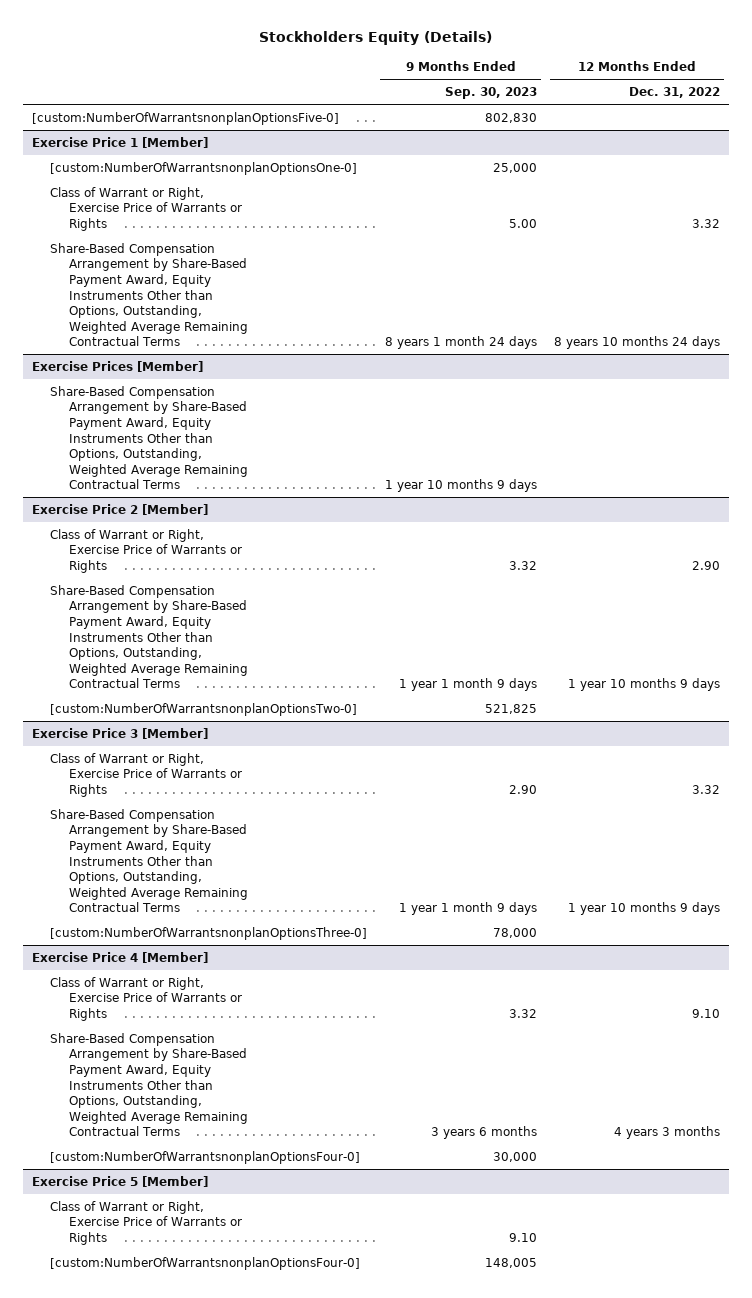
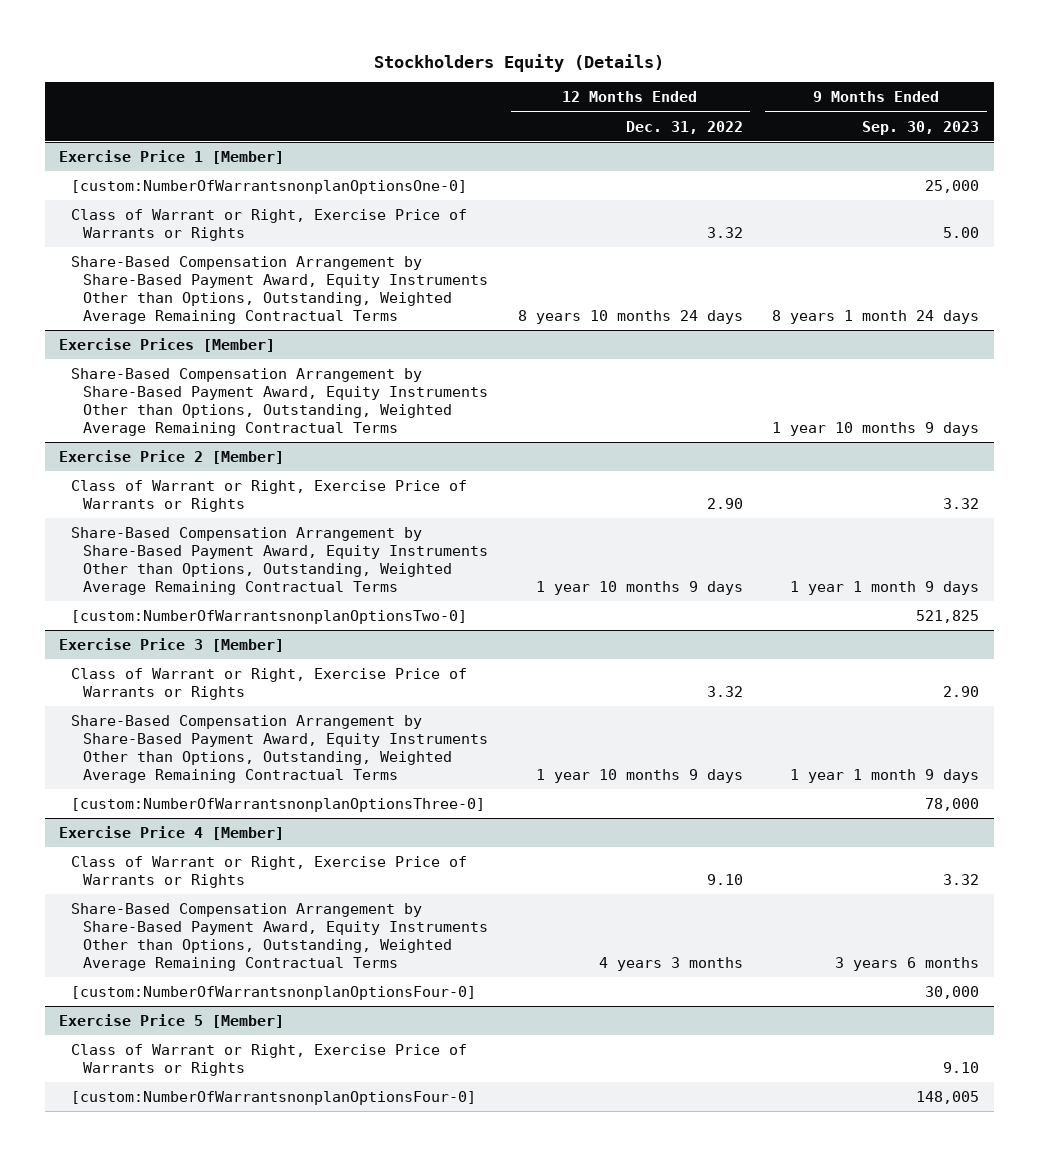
[31,111,339,125] [custom:NumberOfWarrantsnonplanOptionsFive-0] -> none

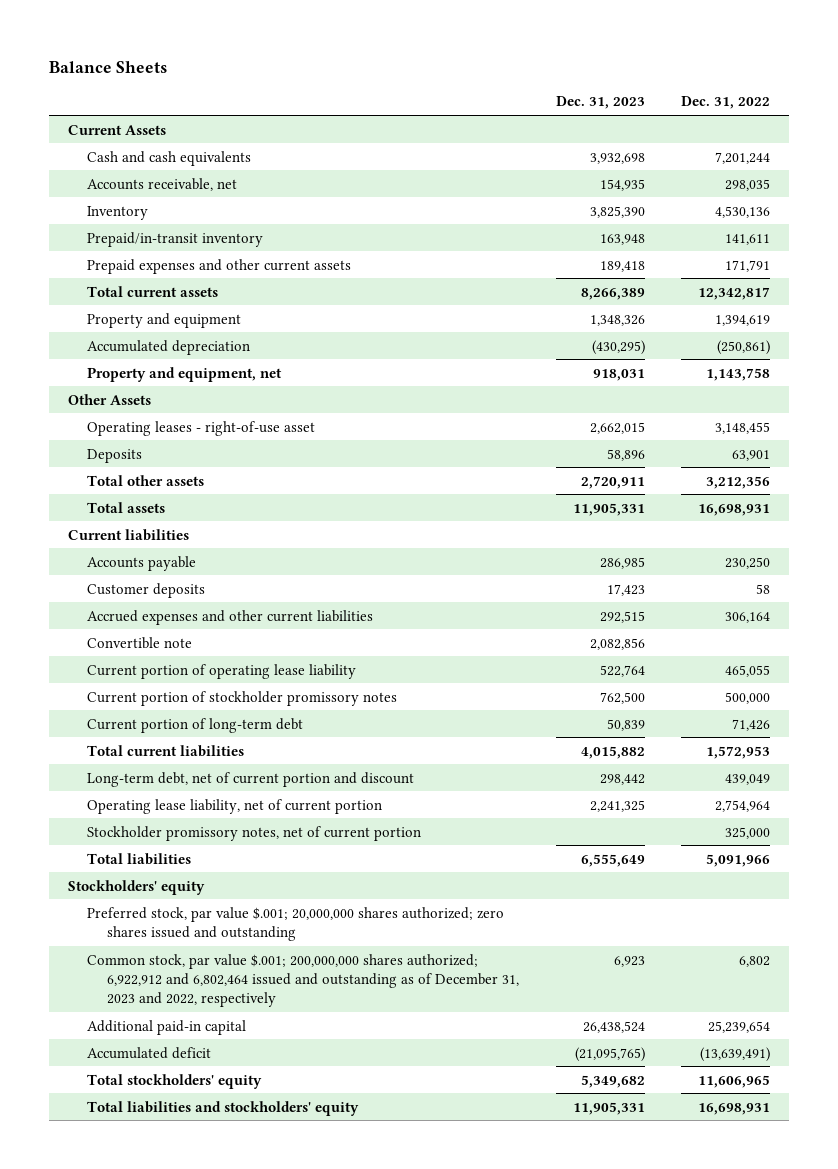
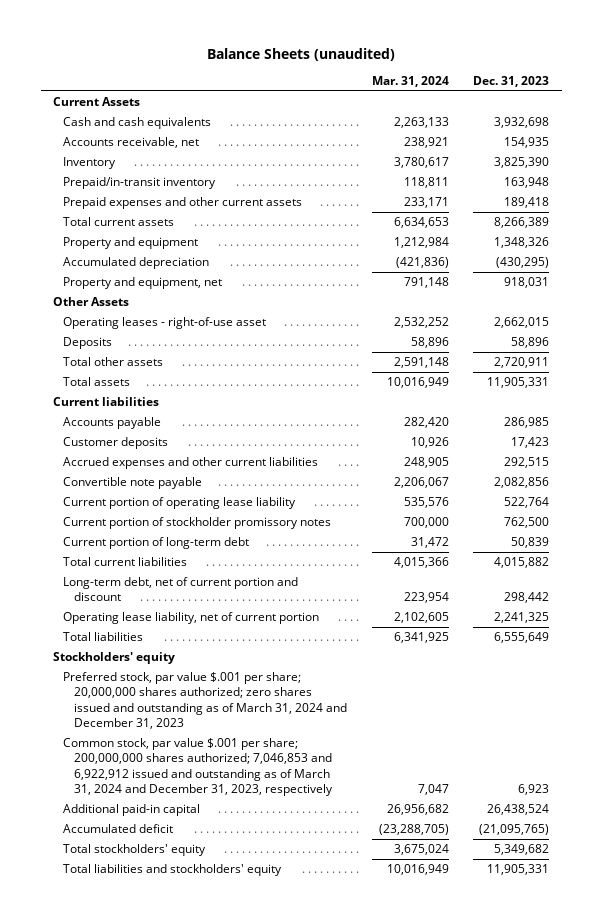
[49,60,168,73] Balance Sheets -> [207,47,396,61] Balance Sheets (unaudited)
[681,96,771,110] Dec. 31, 2022 -> none
none -> [371,75,449,87] Mar. 31, 2024
[87,636,193,649] Convertible note -> [63,477,203,490] Convertible note payable
[87,825,422,841] Stockholder promissory notes, net of current portion -> none
[87,906,505,941] Preferred stock, par value $.001; 20,000,000 shares authorized; zero shares issued and outstanding -> [63,672,348,729] Preferred stock, par value $.001 per share; 20,000,000 shares authorized; zero shares issued and outstanding as of March 31, 2024 and December 31, 2023
[87,953,519,1008] Common stock, par value $.001; 200,000,000 shares authorized; 6,922,912 and 6,802,464 issued and outstanding as of December 31, 2023 and 2022, respectively -> [63,738,334,796] Common stock, par value $.001 per share; 200,000,000 shares authorized; 7,046,853 and 6,922,912 issued and outstanding as of March 31, 2024 and December 31, 2023, respectively

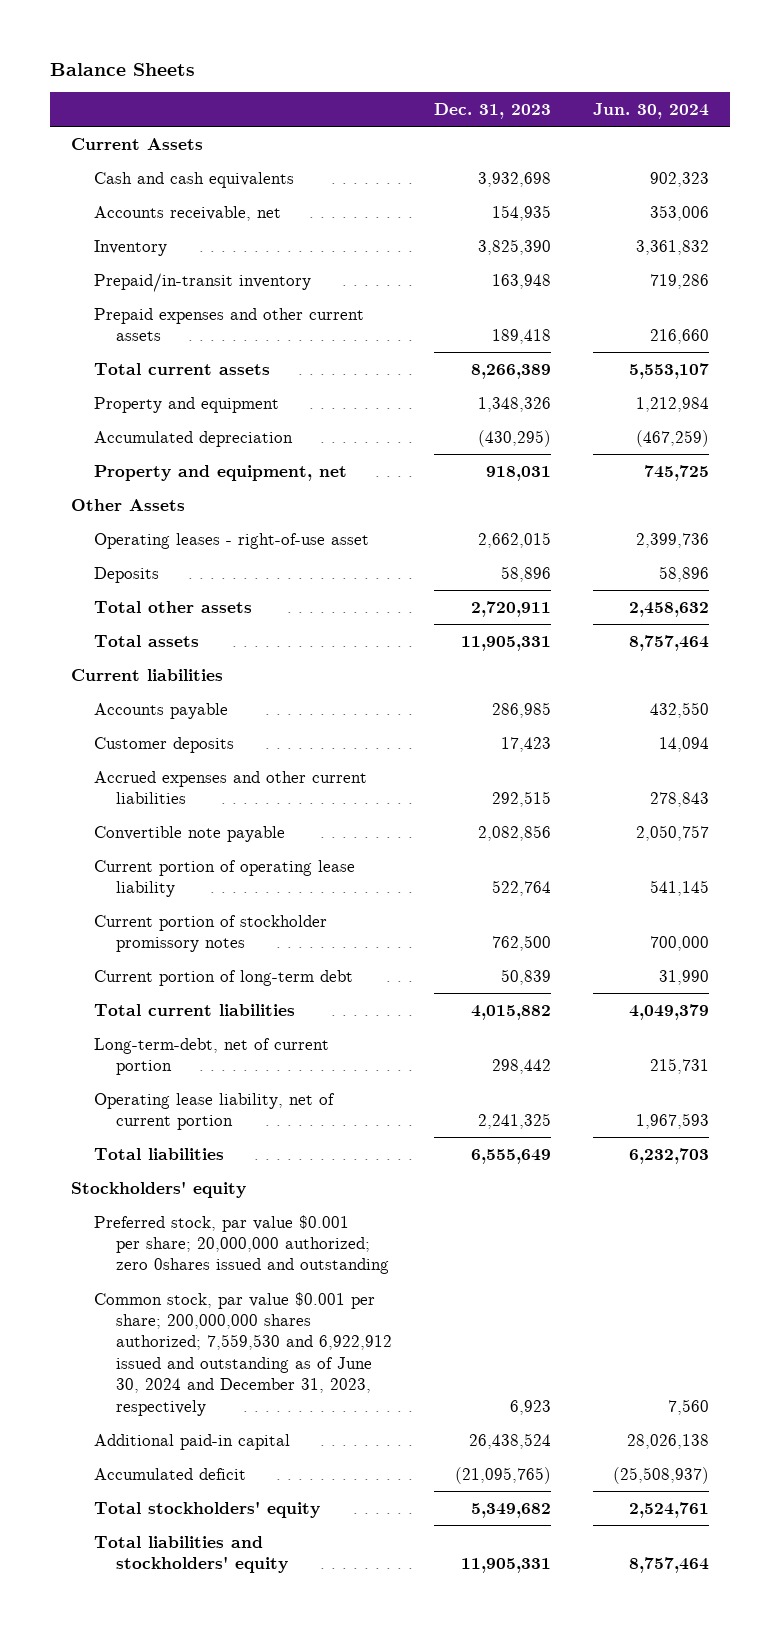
[207,47,396,61] Balance Sheets (unaudited) -> [50,62,196,76] Balance Sheets
[371,75,449,87] Mar. 31, 2024 -> none
none -> [592,102,709,119] Jun. 30, 2024
[63,577,299,602] Long-term debt, net of current portion and discount -> [93,1037,329,1075] Long-term-debt, net of current portion
[63,672,348,729] Preferred stock, par value $.001 per share; 20,000,000 shares authorized; zero shares issued and outstanding as of March 31, 2024 and December 31, 2023 -> [93,1214,389,1275] Preferred stock, par value $0.001 per share; 20,000,000 authorized; zero 0shares issued and outstanding
[63,738,334,796] Common stock, par value $.001 per share; 200,000,000 shares authorized; 7,046,853 and 6,922,912 issued and outstanding as of March 31, 2024 and December 31, 2023, respectively -> [93,1291,392,1416] Common stock, par value $0.001 per share; 200,000,000 shares authorized; 7,559,530 and 6,922,912 issued and outstanding as of June 30, 2024 and December 31, 2023, respectively

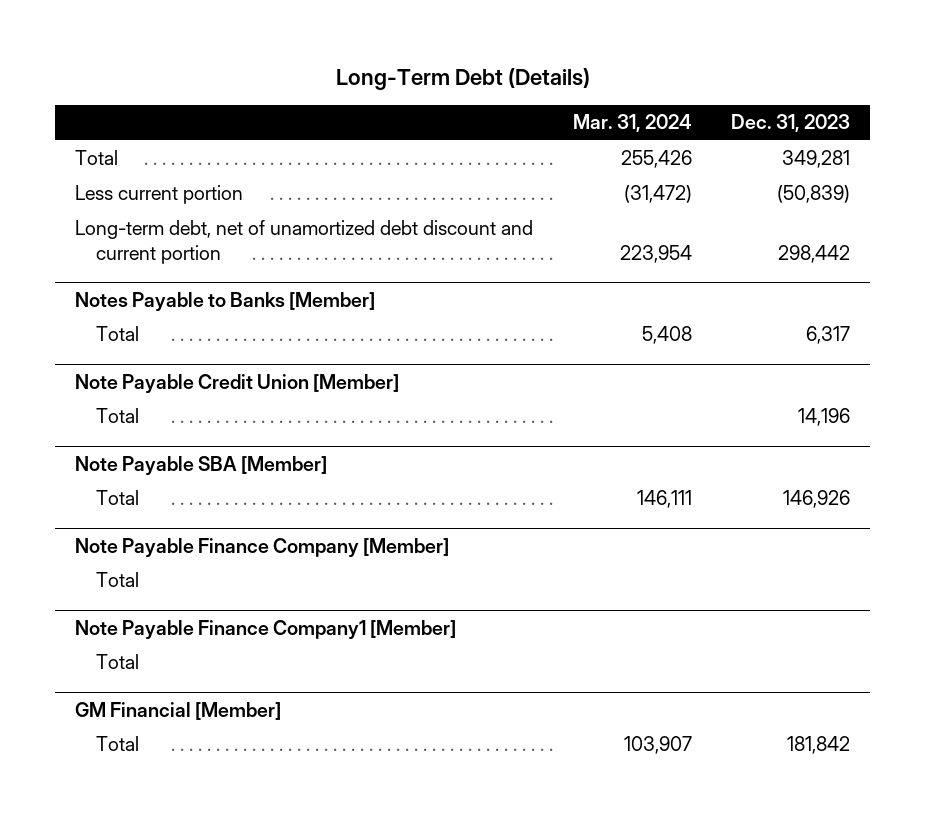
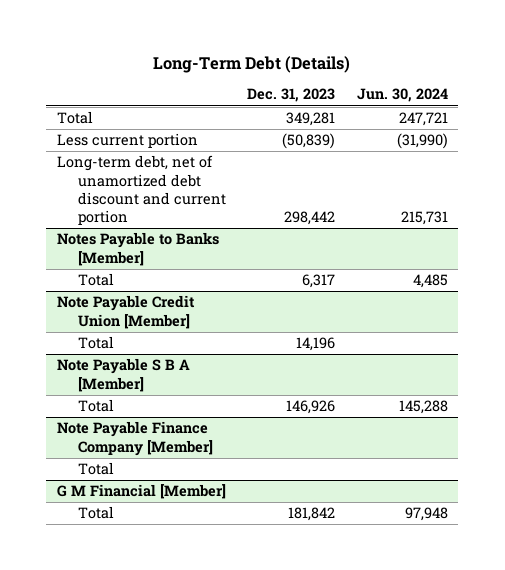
[572,114,692,133] Mar. 31, 2024 -> none
none -> [356,88,448,103] Jun. 30, 2024
[75,455,328,475] Note Payable SBA [Member] -> [56,358,190,392] Note Payable S B A [Member]
[75,619,457,639] Note Payable Finance Company1 [Member] -> none
[95,654,139,670] Total -> none
[75,701,282,720] GM Financial [Member] -> [56,484,226,500] G M Financial [Member]

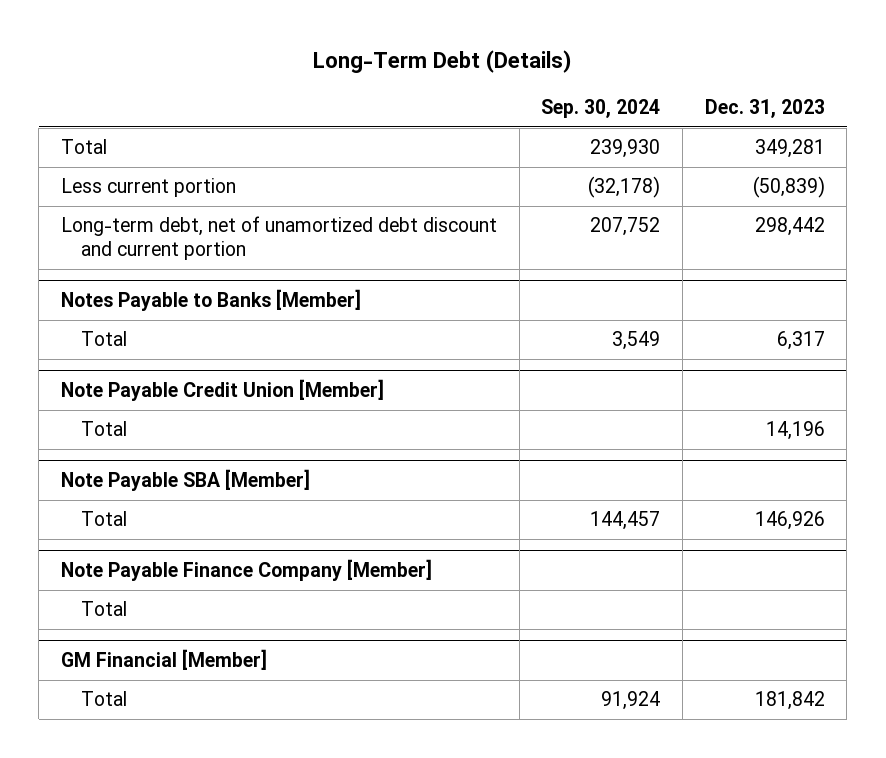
[356,88,448,103] Jun. 30, 2024 -> none
none -> [541,99,661,119] Sep. 30, 2024
[56,358,190,392] Note Payable S B A [Member] -> [60,469,310,492] Note Payable SBA [Member]
[56,484,226,500] G M Financial [Member] -> [60,649,267,671] GM Financial [Member]

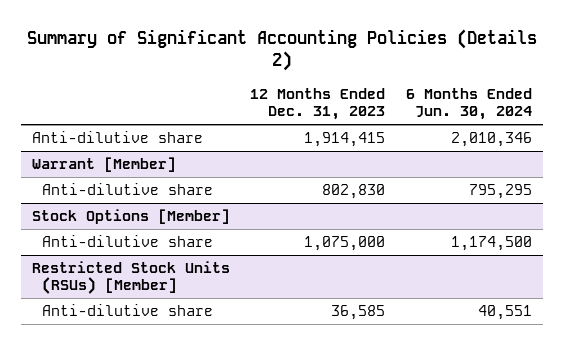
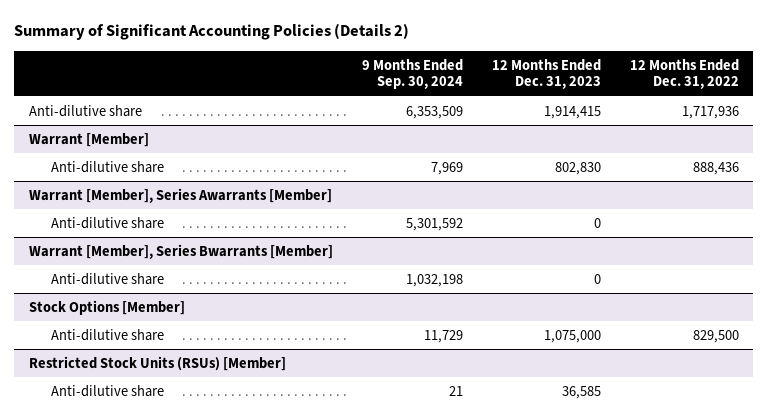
[406,88,533,121] 6 Months Ended Jun. 30, 2024 -> none
none -> [361,58,463,90] 9 Months Ended Sep. 30, 2024
none -> [629,58,739,90] 12 Months Ended Dec. 31, 2022
none -> [28,187,332,203] Warrant [Member], Series Awarrants [Member]
none -> [50,216,164,229] Anti-dilutive share
none -> [28,243,333,259] Warrant [Member], Series Bwarrants [Member]
none -> [50,272,164,285] Anti-dilutive share

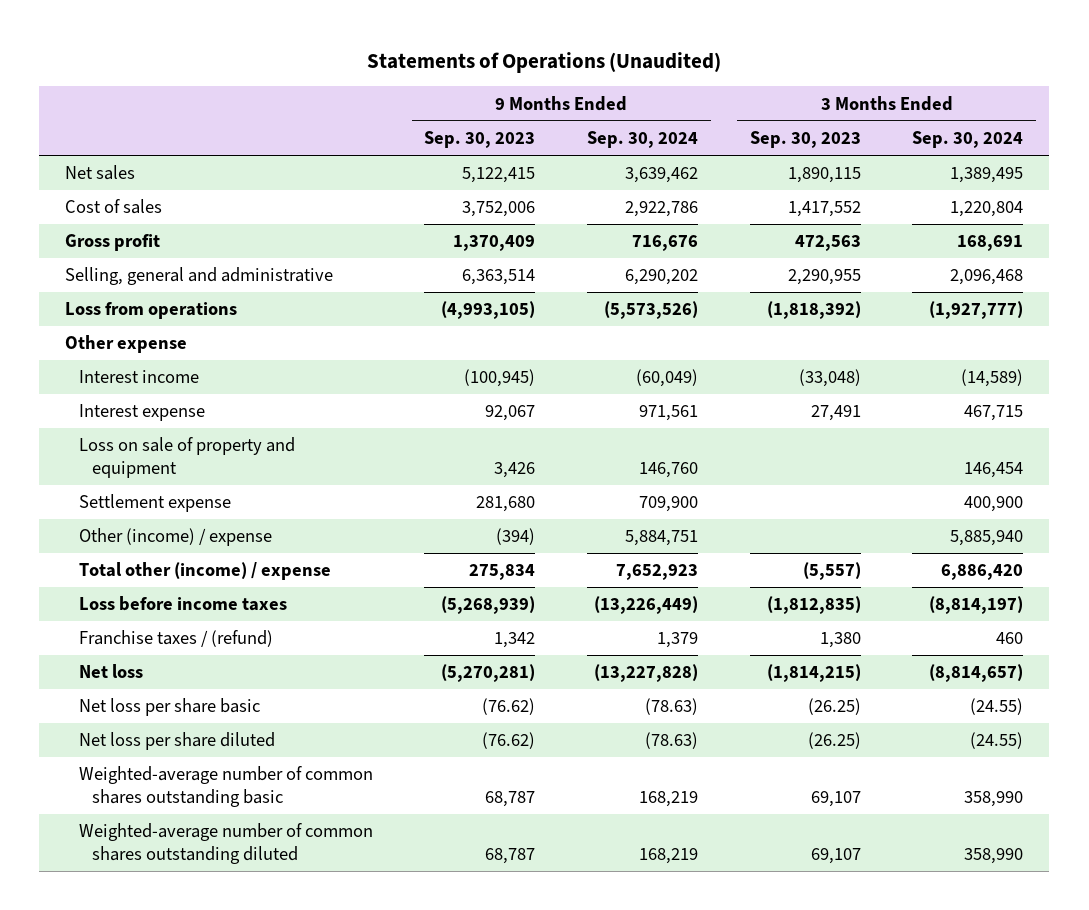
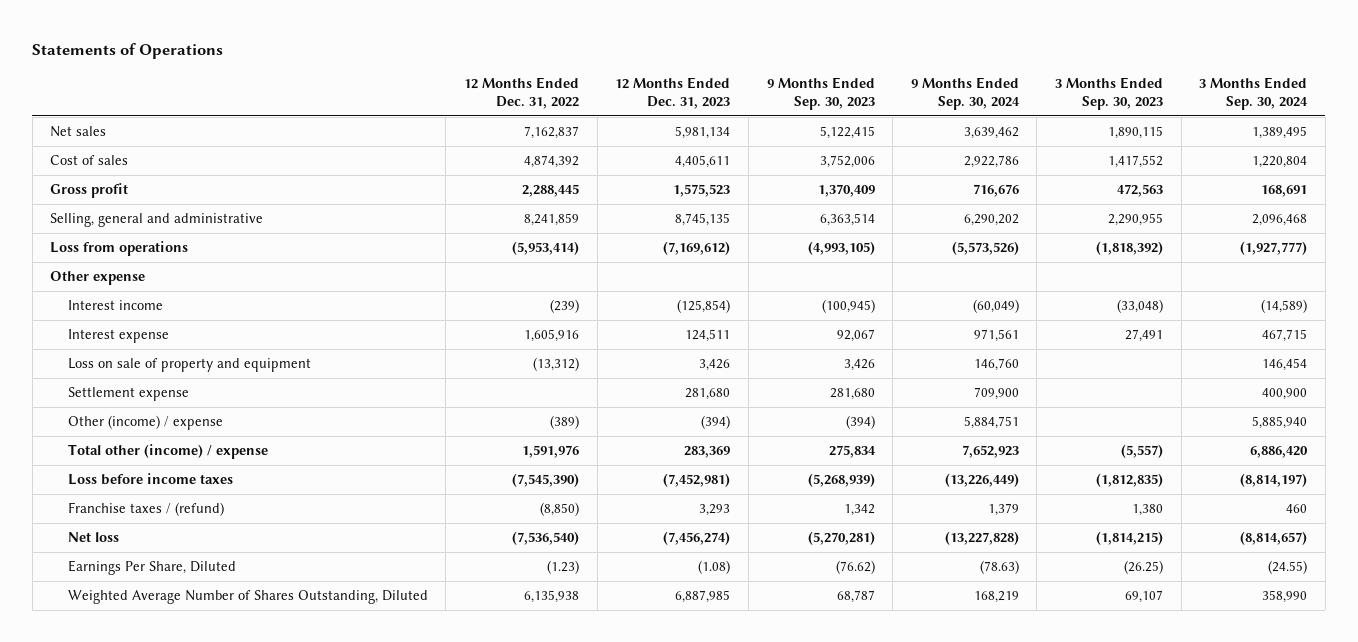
[367,51,722,73] Statements of Operations (Unaudited) -> [32,42,224,59] Statements of Operations
none -> [463,77,579,110] 12 Months Ended Dec. 31, 2022
none -> [615,77,731,110] 12 Months Ended Dec. 31, 2023
[78,698,260,717] Net loss per share basic -> none
[78,766,373,808] Weighted-average number of common shares outstanding basic -> none
[78,732,275,751] Net loss per share diluted -> [67,560,236,576] Earnings Per Share, Diluted
[78,823,373,865] Weighted-average number of common shares outstanding diluted -> [67,590,428,605] Weighted Average Number of Shares Outstanding, Diluted

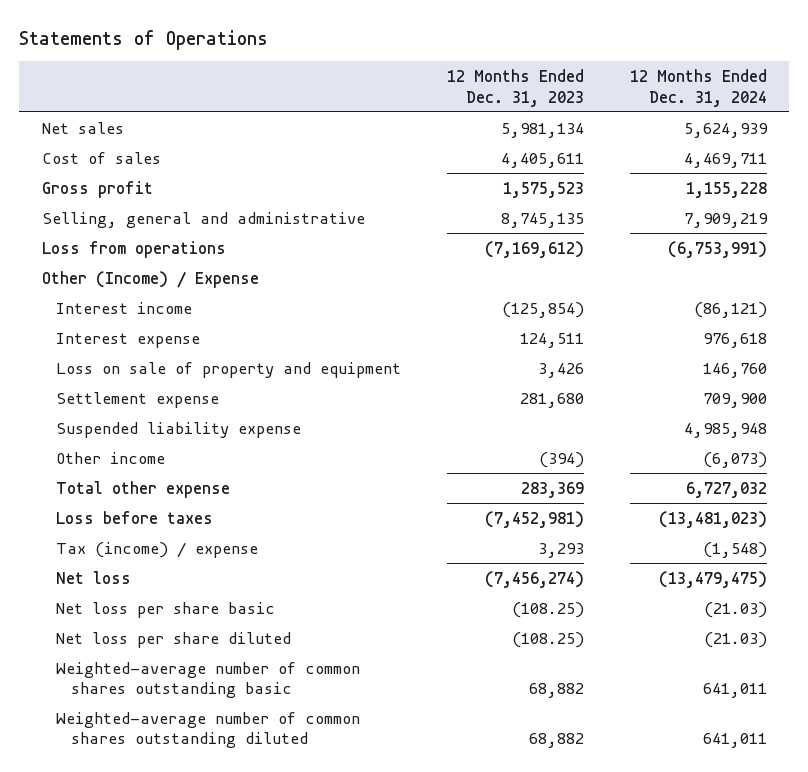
[463,77,579,110] 12 Months Ended Dec. 31, 2022 -> none
[766,77,875,111] 9 Months Ended Sep. 30, 2023 -> none
[910,77,1020,111] 9 Months Ended Sep. 30, 2024 -> none
[1055,77,1164,111] 3 Months Ended Sep. 30, 2023 -> none
[1199,77,1309,111] 3 Months Ended Sep. 30, 2024 -> none
none -> [629,68,767,107] 12 Months Ended Dec. 31, 2024
[50,271,146,286] Other expense -> [41,270,259,288] Other (Income) / Expense
none -> [56,421,302,438] Suspended liability expense
[67,415,223,431] Other (income) / expense -> [56,451,166,464] Other income
[67,444,268,460] Total other (income) / expense -> [56,480,231,498] Total other expense
[67,473,233,486] Loss before income taxes -> [56,510,214,524] Loss before taxes
[67,502,224,517] Franchise taxes / (refund) -> [56,541,259,558] Tax (income) / expense
none -> [56,601,276,618] Net loss per share basic
[67,560,236,576] Earnings Per Share, Diluted -> [56,631,292,648] Net loss per share diluted
[698,560,731,575] (1.08) -> [511,631,584,648] (108.25)
none -> [56,661,361,699] Weighted-average number of common shares outstanding basic
[67,590,428,605] Weighted Average Number of Shares Outstanding, Diluted -> [56,711,361,749] Weighted-average number of common shares outstanding diluted
[675,590,731,604] 6,887,985 -> [528,733,584,749] 68,882

